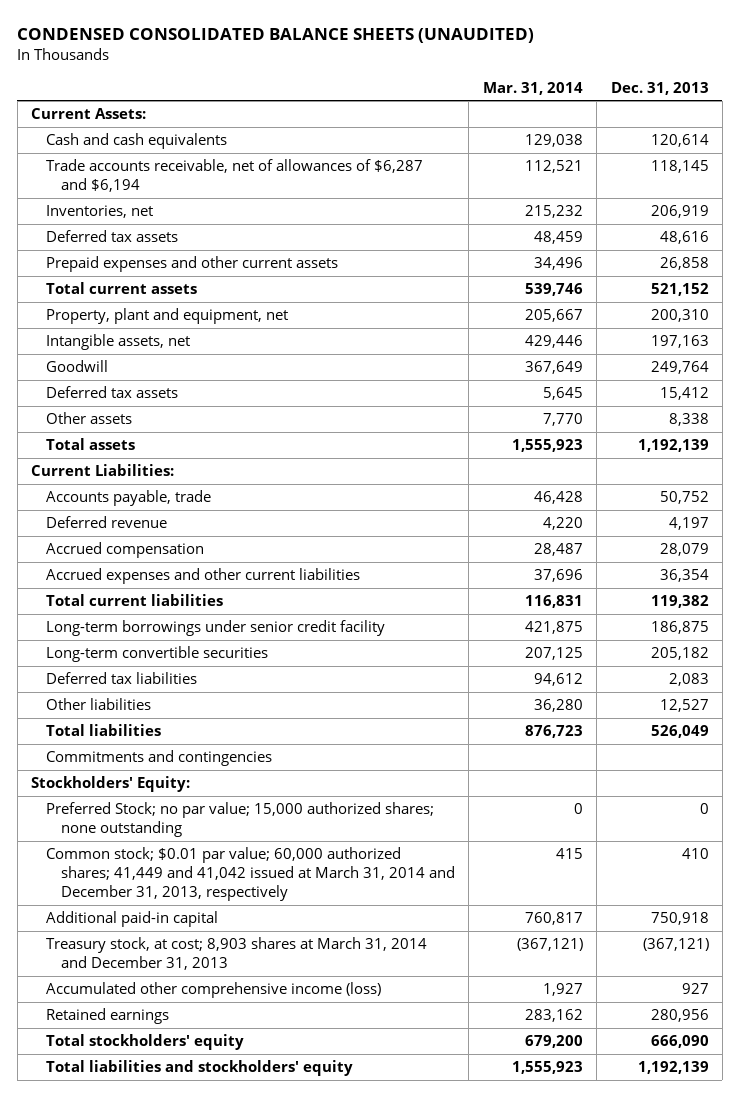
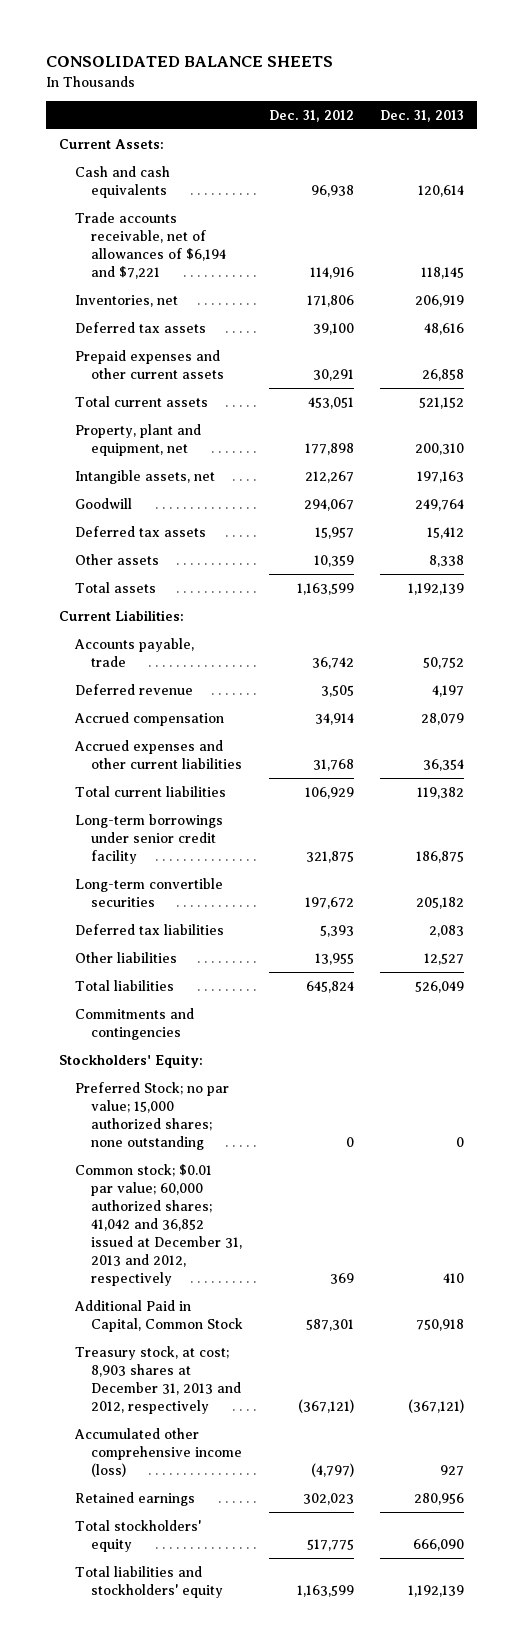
[17,27,535,43] CONDENSED CONSOLIDATED BALANCE SHEETS (UNAUDITED) -> [45,56,333,68] CONSOLIDATED BALANCE SHEETS
[482,81,583,95] Mar. 31, 2014 -> none
none -> [268,109,354,122] Dec. 31, 2012
[45,159,423,192] Trade accounts receivable, net of allowances of $6,287 and $6,194 -> [74,211,226,279] Trade accounts receivable, net of allowances of $6,194 and $7,221
[45,847,455,901] Common stock; $0.01 par value; 60,000 authorized shares; 41,449 and 41,042 issued at March 31, 2014 and December 31, 2013, respectively -> [74,1163,242,1286] Common stock; $0.01 par value; 60,000 authorized shares; 41,042 and 36,852 issued at December 31, 2013 and 2012, respectively
[45,911,218,928] Additional paid-in capital -> [73,1299,243,1332] Additional Paid in Capital, Common Stock
[45,937,427,970] Treasury stock, at cost; 8,903 shares at March 31, 2014 and December 31, 2013 -> [74,1345,241,1414] Treasury stock, at cost; 8,903 shares at December 31, 2013 and 2012, respectively

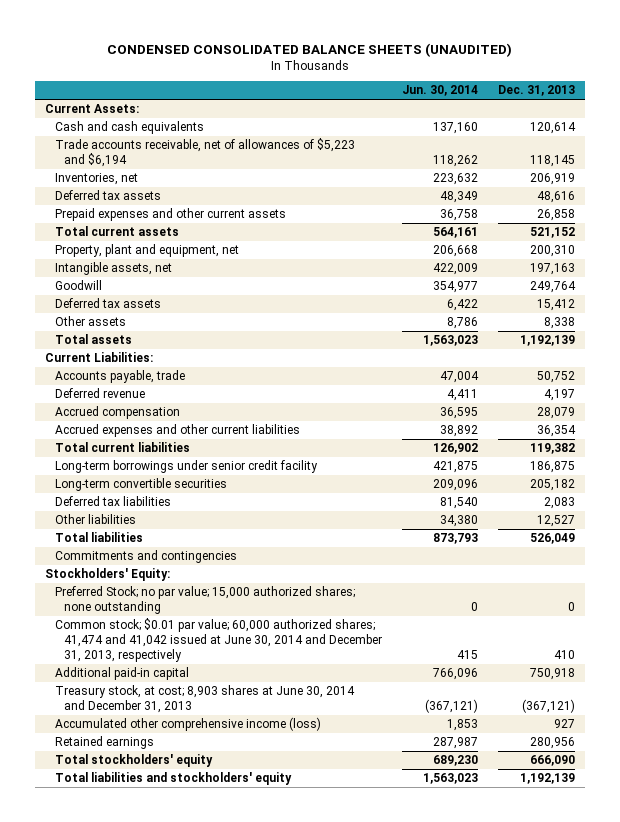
[45,56,333,68] CONSOLIDATED BALANCE SHEETS -> [107,42,513,57] CONDENSED CONSOLIDATED BALANCE SHEETS (UNAUDITED)
[268,109,354,122] Dec. 31, 2012 -> none
none -> [401,85,478,97] Jun. 30, 2014
[74,211,226,279] Trade accounts receivable, net of allowances of $6,194 and $7,221 -> [54,138,355,168] Trade accounts receivable, net of allowances of $5,223 and $6,194
[74,1163,242,1286] Common stock; $0.01 par value; 60,000 authorized shares; 41,042 and 36,852 issued at December 31, 2013 and 2012, respectively -> [54,618,382,662] Common stock; $0.01 par value; 60,000 authorized shares; 41,474 and 41,042 issued at June 30, 2014 and December 31, 2013, respectively
[73,1299,243,1332] Additional Paid in Capital, Common Stock -> [54,667,189,681] Additional paid-in capital
[74,1345,241,1414] Treasury stock, at cost; 8,903 shares at December 31, 2013 and 2012, respectively -> [54,685,355,714] Treasury stock, at cost; 8,903 shares at June 30, 2014 and December 31, 2013

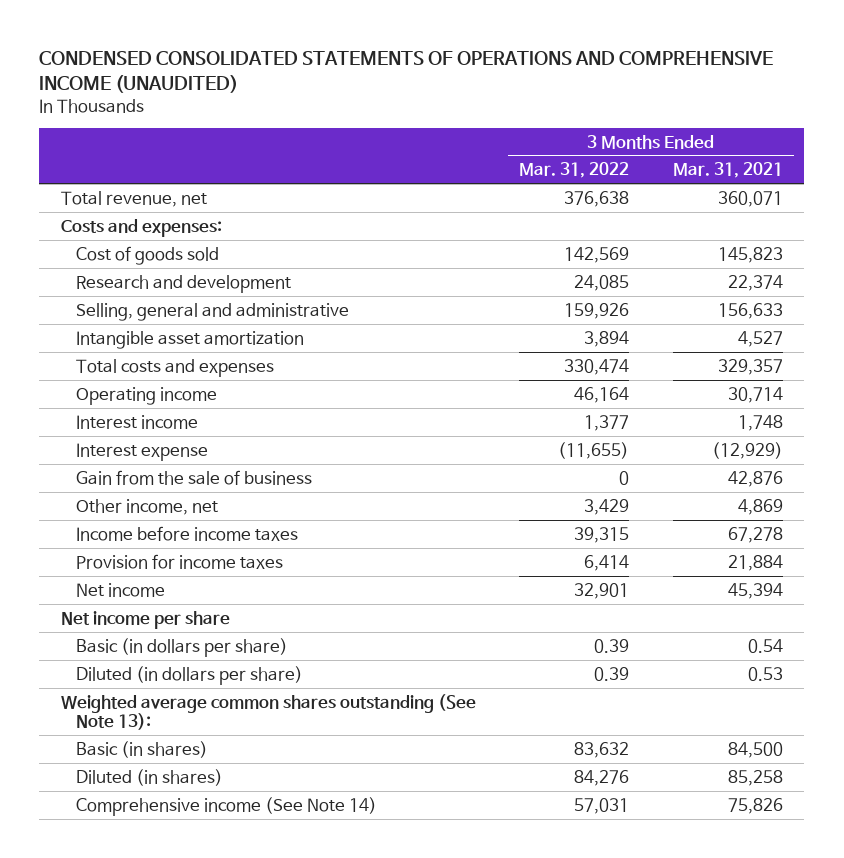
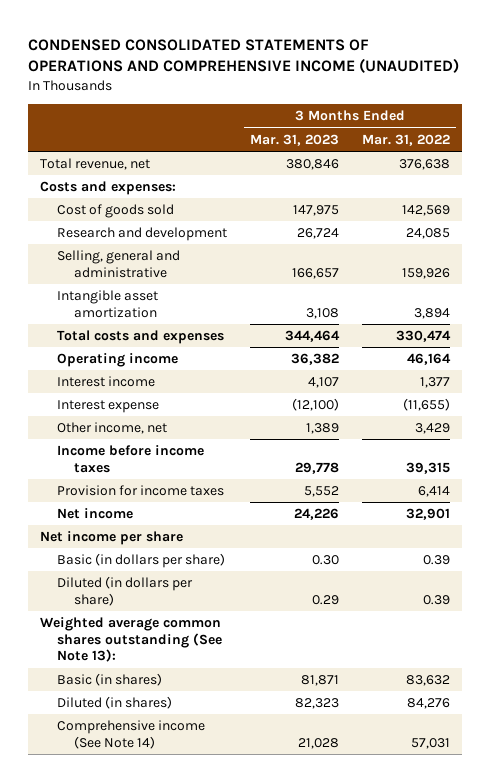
[672,162,783,179] Mar. 31, 2021 -> none
none -> [250,133,340,146] Mar. 31, 2023
[75,469,312,485] Gain from the sale of business -> none

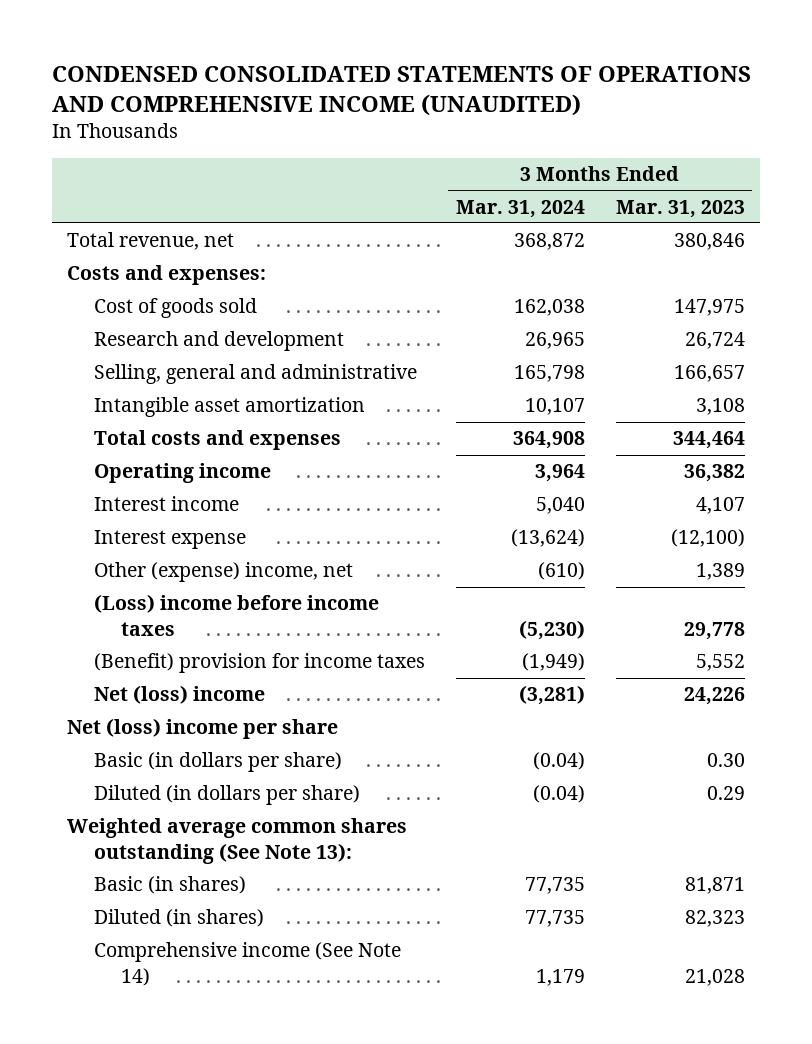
[362,133,451,146] Mar. 31, 2022 -> none
none -> [455,199,585,218] Mar. 31, 2024
[56,422,167,435] Other income, net -> [94,562,354,583] Other (expense) income, net
[56,445,204,473] Income before income taxes -> [94,594,380,636] (Loss) income before income taxes
[56,485,224,497] Provision for income taxes -> [94,653,426,674] (Benefit) provision for income taxes
[56,508,133,520] Net income -> [94,685,266,705] Net (loss) income
[39,531,183,546] Net income per share -> [67,718,339,740] Net (loss) income per share

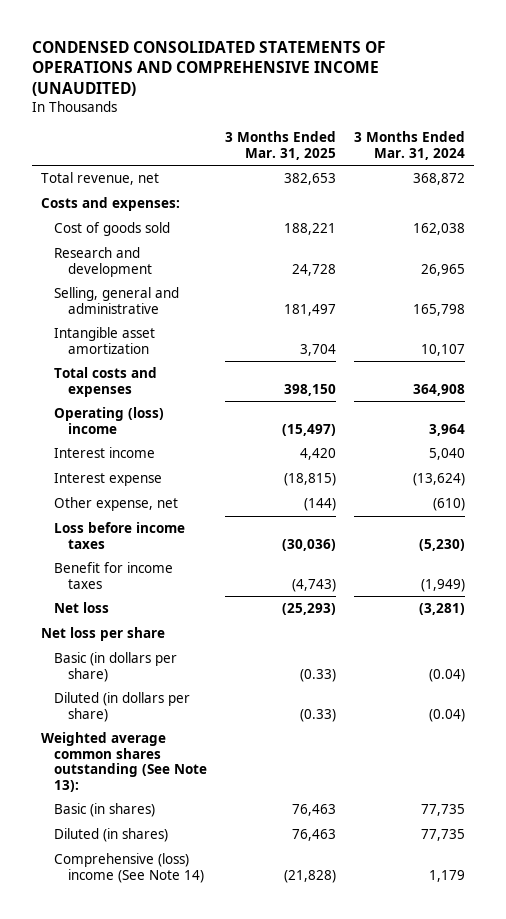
[615,199,745,218] Mar. 31, 2023 -> none
none -> [225,131,337,160] 3 Months Ended Mar. 31, 2025
[94,463,272,484] Operating income -> [54,407,165,434] Operating (loss) income
[94,562,354,583] Other (expense) income, net -> [54,497,179,512] Other expense, net
[94,594,380,636] (Loss) income before income taxes -> [54,522,186,549] Loss before income taxes
[94,653,426,674] (Benefit) provision for income taxes -> [54,562,174,589] Benefit for income taxes
[94,685,266,705] Net (loss) income -> [54,602,110,614] Net loss
[67,718,339,740] Net (loss) income per share -> [40,627,165,642] Net loss per share
[94,942,402,986] Comprehensive income (See Note 14) -> [54,853,204,883] Comprehensive (loss) income (See Note 14)

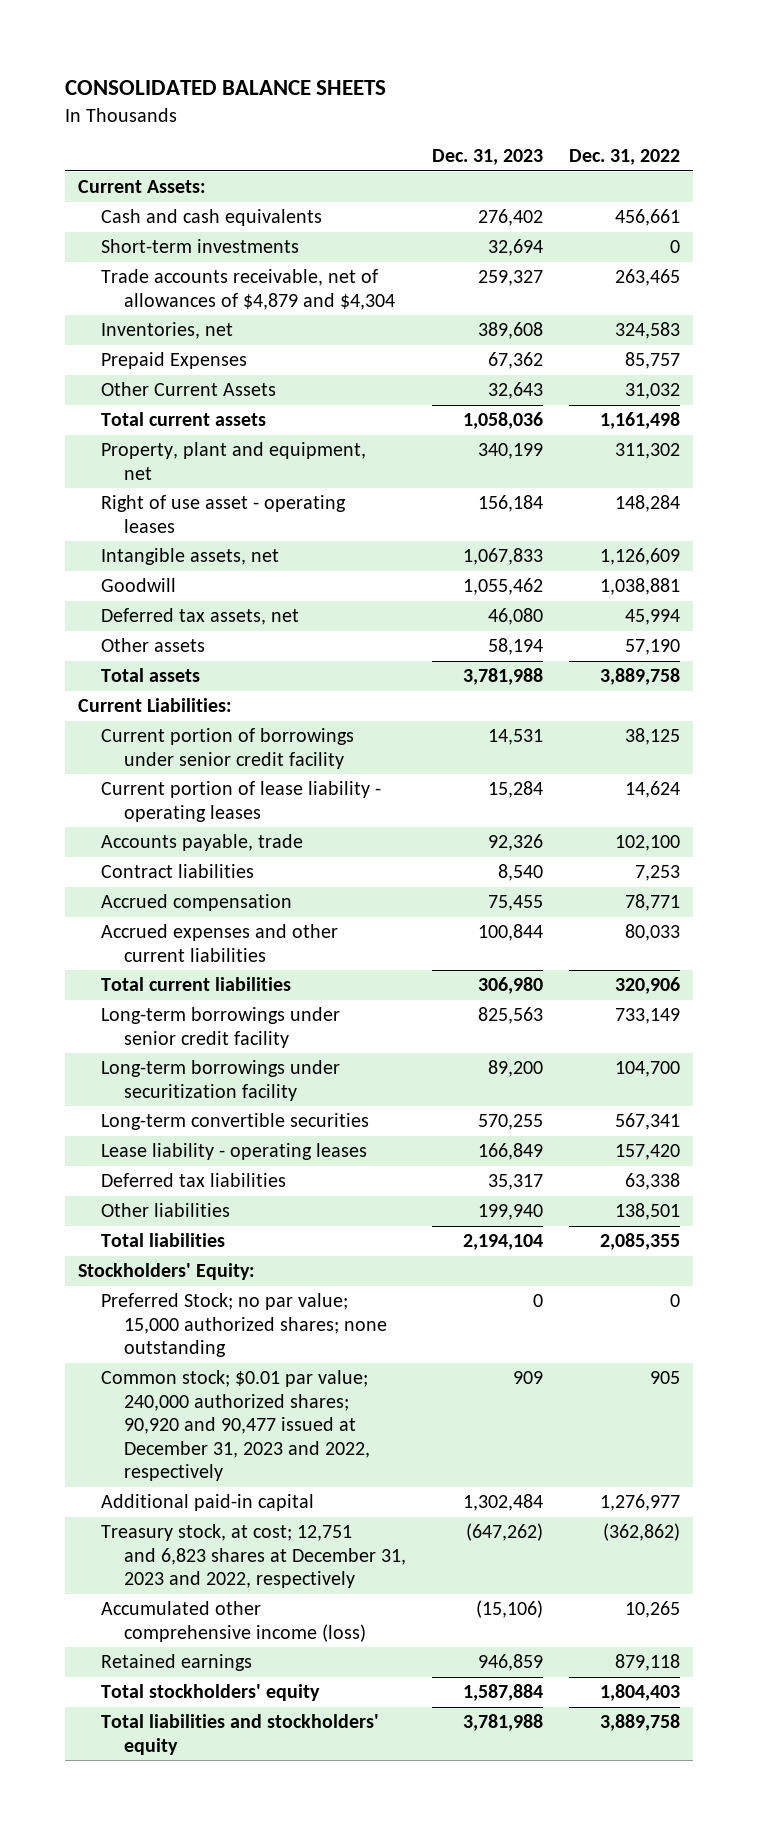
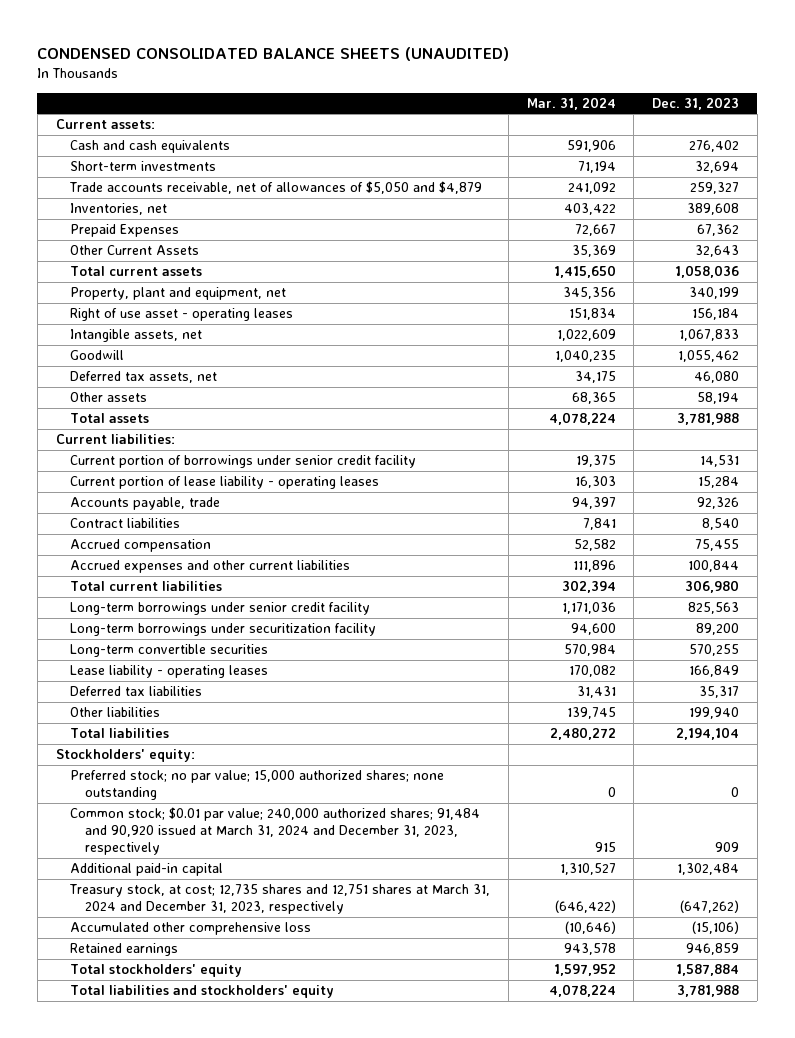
[64,80,386,96] CONSOLIDATED BALANCE SHEETS -> [37,47,510,62] CONDENSED CONSOLIDATED BALANCE SHEETS (UNAUDITED)
[569,149,681,166] Dec. 31, 2022 -> none
none -> [526,96,616,110] Mar. 31, 2024
[77,180,206,194] Current Assets: -> [55,119,155,130] Current assets:
[100,269,396,310] Trade accounts receivable, net of allowances of $4,879 and $4,304 -> [69,181,483,195] Trade accounts receivable, net of allowances of $5,050 and $4,879
[77,698,232,713] Current Liabilities: -> [55,434,175,445] Current liabilities:
[77,1263,255,1281] Stockholders' Equity: -> [55,749,195,763] Stockholders' equity:
[100,1293,388,1358] Preferred Stock; no par value; 15,000 authorized shares; none outstanding -> [70,770,445,801] Preferred stock; no par value; 15,000 authorized shares; none outstanding
[100,1370,371,1482] Common stock; $0.01 par value; 240,000 authorized shares; 90,920 and 90,477 issued at December 31, 2023 and 2022, respectively -> [70,807,481,856] Common stock; $0.01 par value; 240,000 authorized shares; 91,484 and 90,920 issued at March 31, 2024 and December 31, 2023, respectively
[100,1524,407,1589] Treasury stock, at cost; 12,751 and 6,823 shares at December 31, 2023 and 2022, respectively -> [69,884,491,915] Treasury stock, at cost; 12,735 shares and 12,751 shares at March 31, 2024 and December 31, 2023, respectively
[100,1601,367,1642] Accumulated other comprehensive income (loss) -> [70,922,312,936] Accumulated other comprehensive loss

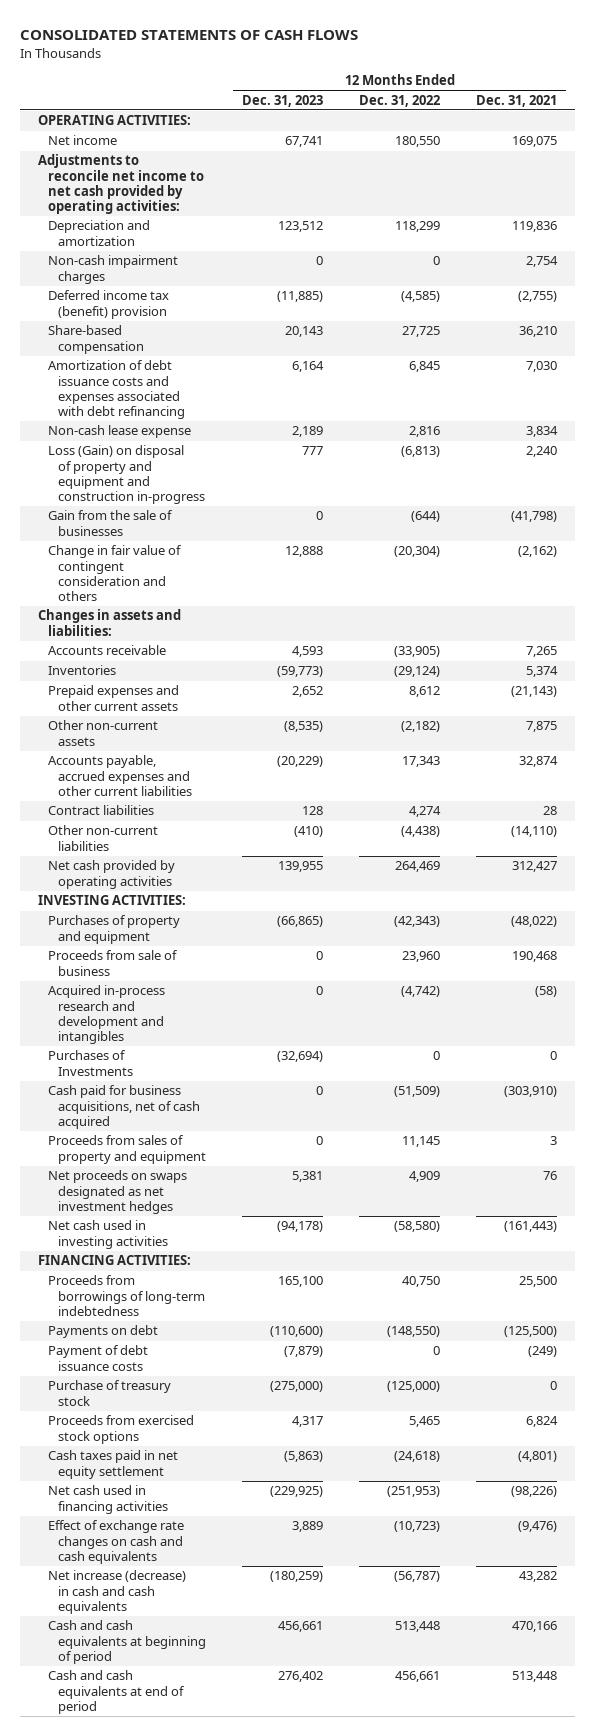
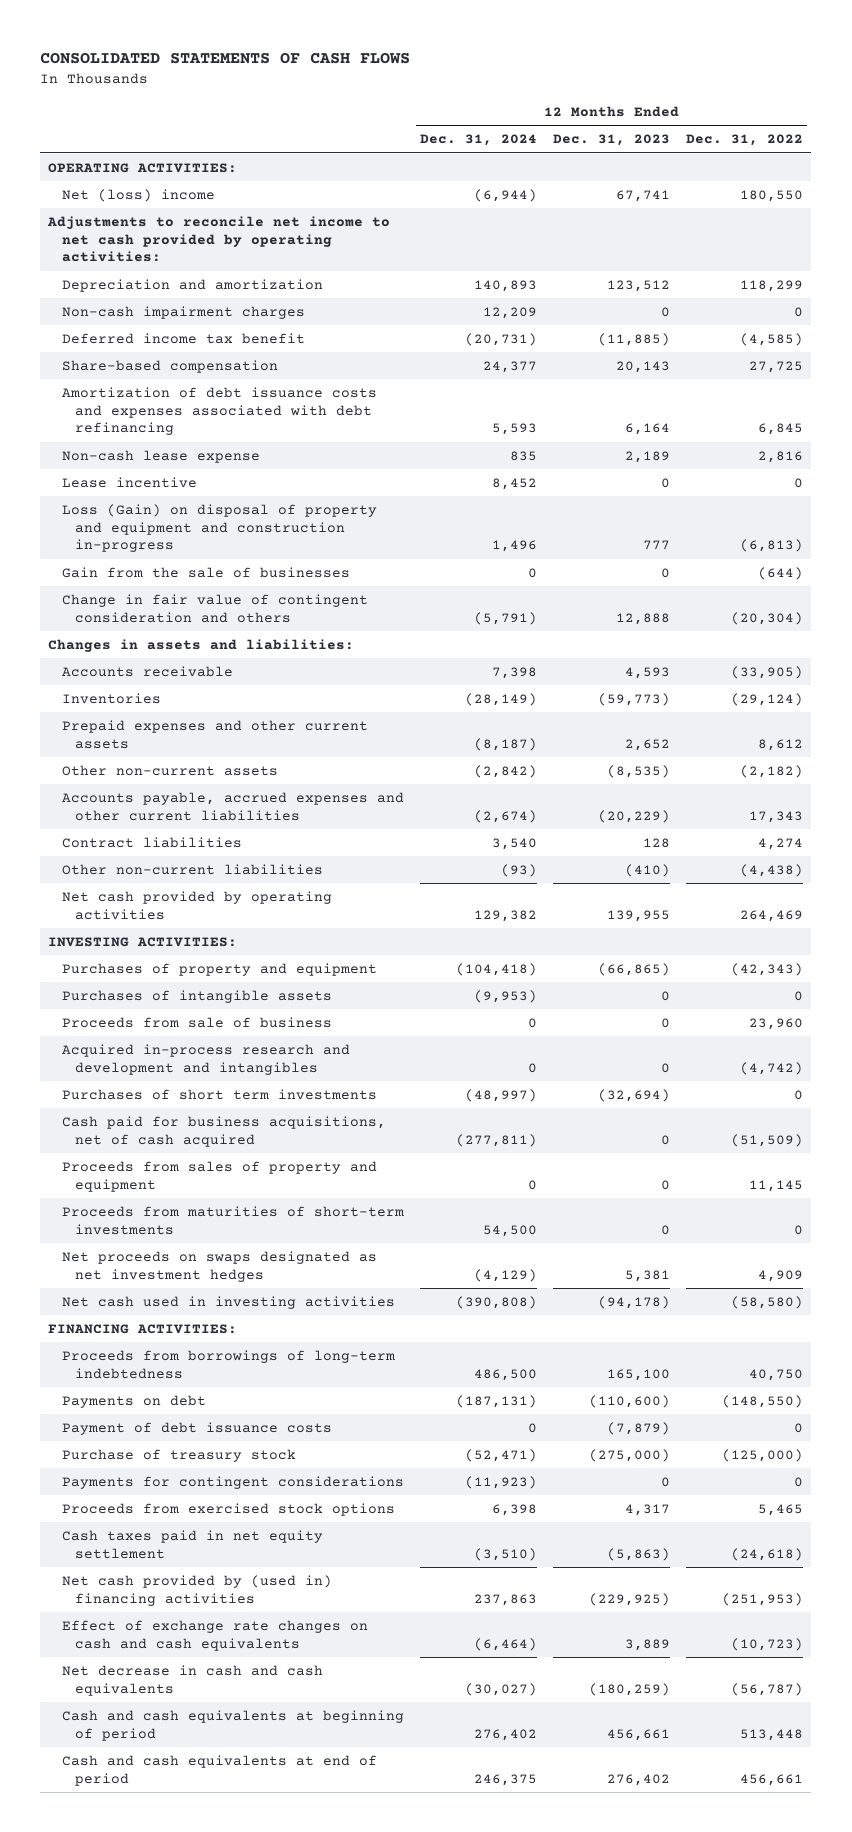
[476,94,558,107] Dec. 31, 2021 -> none
none -> [420,134,538,147] Dec. 31, 2024
[47,135,117,146] Net income -> [61,189,215,203] Net (loss) income
[47,290,169,319] Deferred income tax (benefit) provision -> [61,333,305,345] Deferred income tax benefit
none -> [61,477,197,489] Lease incentive
none -> [61,990,332,1004] Purchases of intangible assets
[47,1050,133,1076] Purchases of Investments -> [61,1089,377,1101] Purchases of short term investments
none -> [61,1206,404,1235] Proceeds from maturities of short-term investments
none -> [61,1476,404,1490] Payments for contingent considerations
[47,1485,168,1514] Net cash used in financing activities -> [61,1575,332,1606] Net cash provided by (used in) financing activities
[47,1570,186,1614] Net increase (decrease) in cash and cash equivalents -> [61,1665,323,1696] Net decrease in cash and cash equivalents

